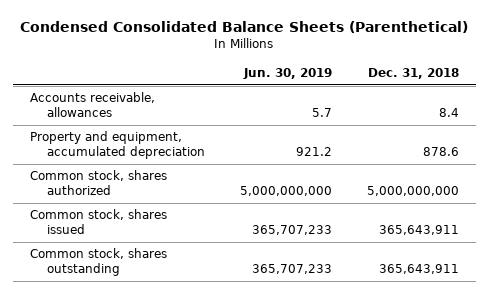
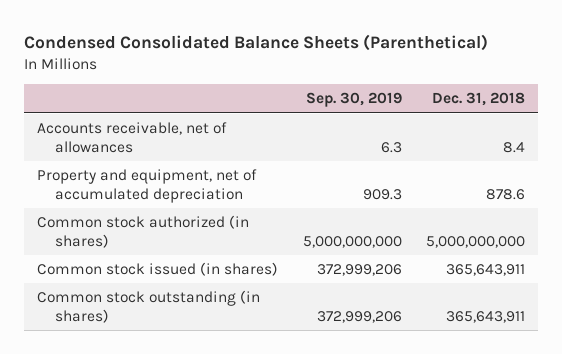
[242,68,332,80] Jun. 30, 2019 -> none
none -> [305,92,402,108] Sep. 30, 2019
[30,92,156,118] Accounts receivable, allowances -> [36,122,227,153] Accounts receivable, net of allowances
[30,131,205,160] Property and equipment, accumulated depreciation -> [36,169,257,203] Property and equipment, net of accumulated depreciation
[30,170,168,196] Common stock, shares authorized -> [36,215,249,248] Common stock authorized (in shares)
[30,209,168,235] Common stock, shares issued -> [36,262,278,277] Common stock issued (in shares)
[30,248,168,277] Common stock, shares outstanding -> [36,290,260,323] Common stock outstanding (in shares)

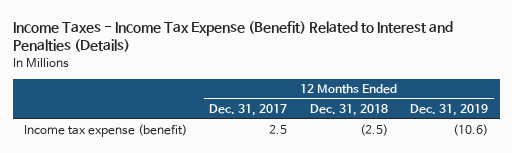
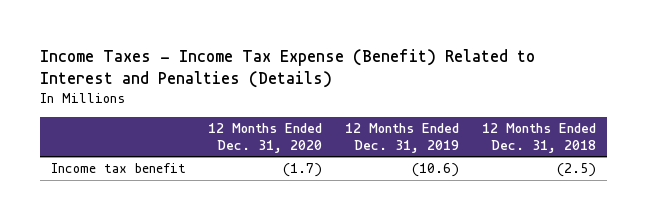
[209,104,288,117] Dec. 31, 2017 -> none
none -> [208,123,323,153] 12 Months Ended Dec. 31, 2020
[23,124,187,138] Income tax expense (benefit) -> [50,163,186,174] Income tax benefit

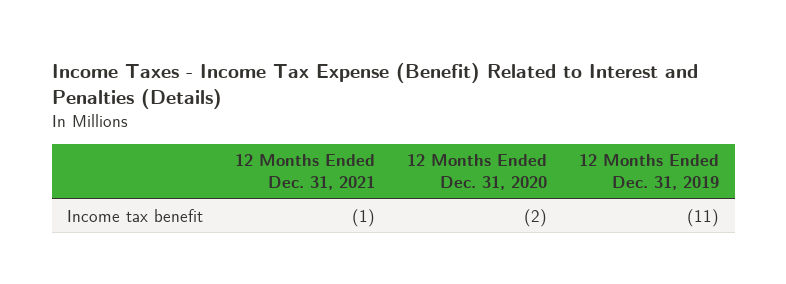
[481,123,596,153] 12 Months Ended Dec. 31, 2018 -> none
none -> [235,154,376,190] 12 Months Ended Dec. 31, 2021
[283,163,323,178] (1.7) -> [523,208,547,227] (2)
[412,163,460,178] (10.6) -> [686,208,719,227] (11)

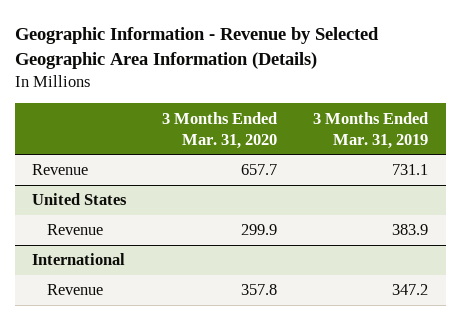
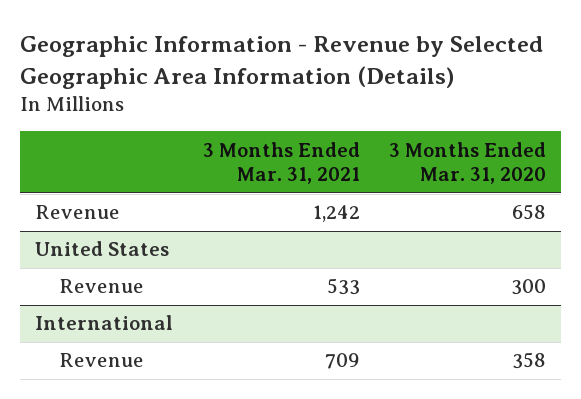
[313,111,429,149] 3 Months Ended Mar. 31, 2019 -> none
none -> [202,141,360,185] 3 Months Ended Mar. 31, 2021
[241,164,278,176] 657.7 -> [512,204,547,221] 658
[241,224,278,236] 299.9 -> [511,279,547,296] 300
[241,284,278,296] 357.8 -> [512,352,547,370] 358

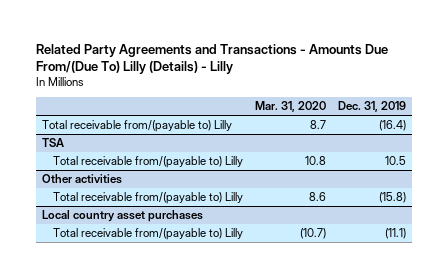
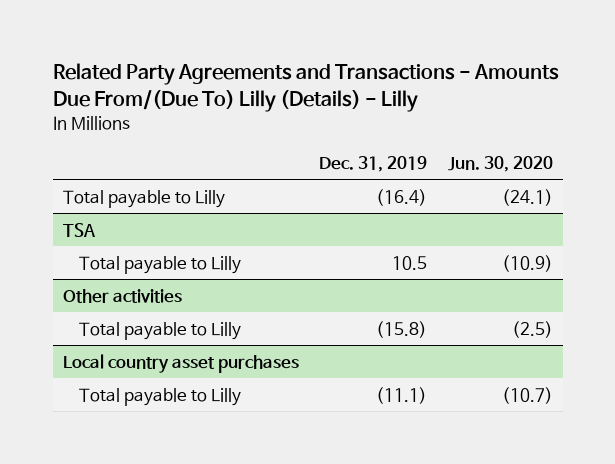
[255,101,327,113] Mar. 31, 2020 -> none
none -> [447,155,553,172] Jun. 30, 2020
[42,120,233,133] Total receivable from/(payable to) Lilly -> [62,189,225,208] Total payable to Lilly
[53,156,244,169] Total receivable from/(payable to) Lilly -> [78,255,241,274] Total payable to Lilly
[53,192,244,205] Total receivable from/(payable to) Lilly -> [78,321,241,340] Total payable to Lilly
[53,228,244,241] Total receivable from/(payable to) Lilly -> [78,387,241,406] Total payable to Lilly

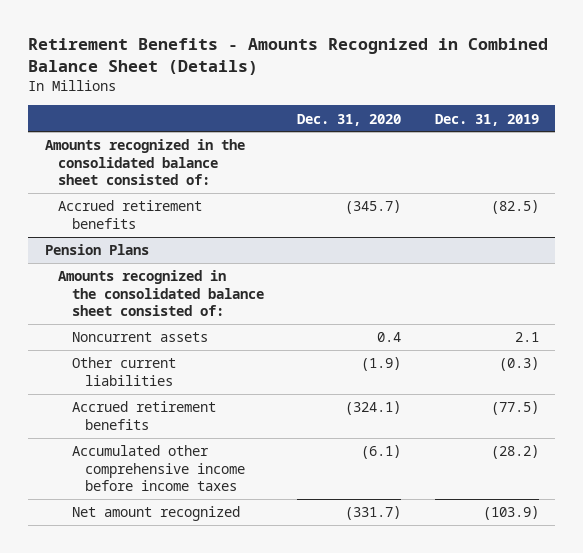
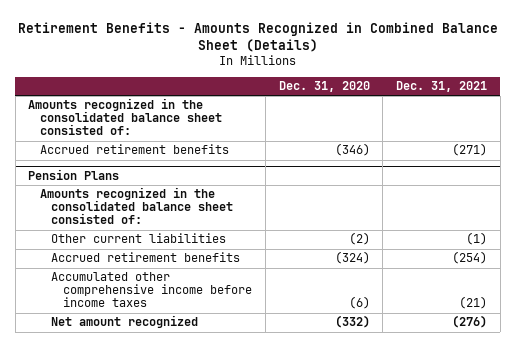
[434,113,539,126] Dec. 31, 2019 -> none
none -> [396,80,488,92] Dec. 31, 2021
[345,200,402,215] (345.7) -> [334,143,370,157] (346)
[71,332,208,343] Noncurrent assets -> none
[361,357,402,372] (1.9) -> [348,232,370,246] (2)
[345,401,402,416] (324.1) -> [334,251,370,265] (324)
[361,445,402,460] (6.1) -> [348,296,370,310] (6)
[345,506,402,521] (331.7) -> [334,315,370,329] (332)

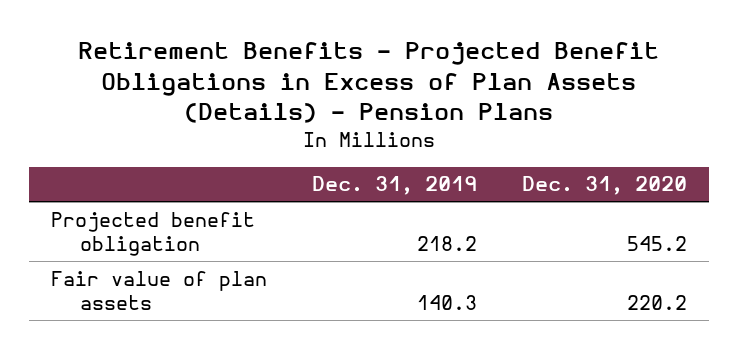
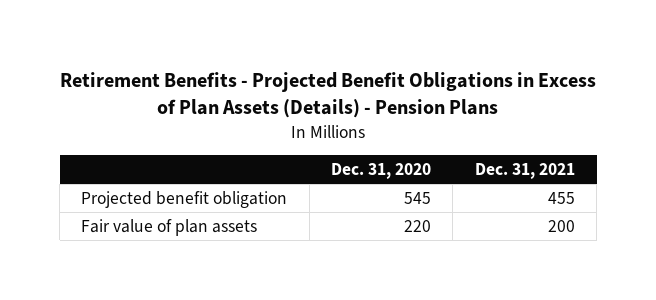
[312,176,478,196] Dec. 31, 2019 -> none
none -> [474,163,575,180] Dec. 31, 2021
[626,235,687,251] 545.2 -> [404,191,432,204] 545
[626,294,687,310] 220.2 -> [404,219,432,232] 220

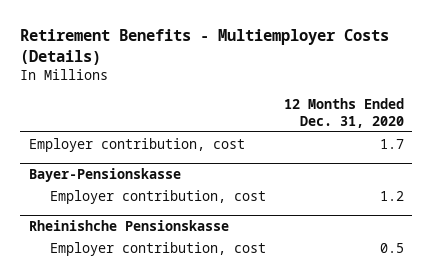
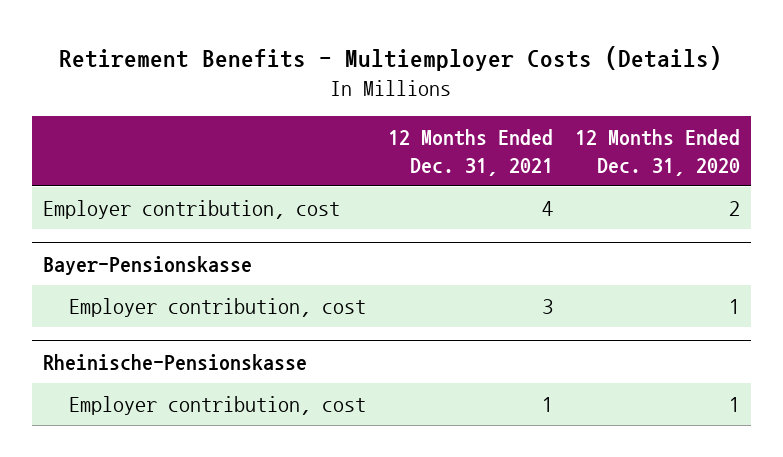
none -> [388,129,554,177] 12 Months Ended Dec. 31, 2021
[379,138,404,149] 1.7 -> [728,200,740,216] 2
[379,190,404,201] 1.2 -> [728,298,740,314] 1
[28,220,229,232] Rheinishche Pensionskasse -> [42,353,307,371] Rheinische-Pensionskasse
[379,242,404,253] 0.5 -> [728,396,740,412] 1

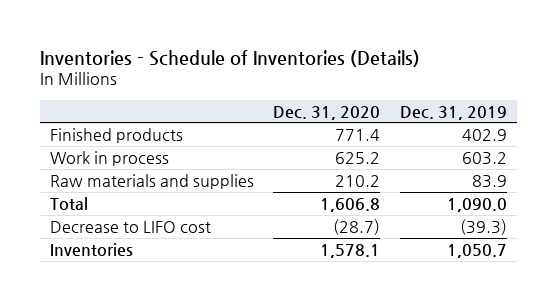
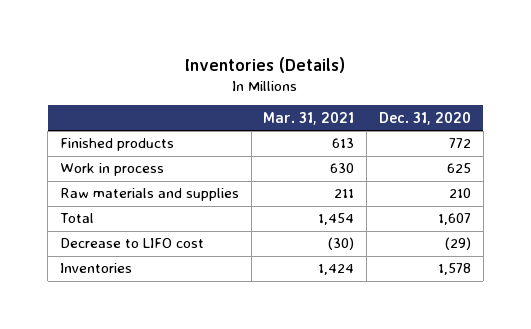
[39,49,420,67] Inventories - Schedule of Inventories (Details) -> [185,56,346,73] Inventories (Details)
[400,105,508,120] Dec. 31, 2019 -> none
none -> [263,111,355,125] Mar. 31, 2021
[335,128,381,141] 771.4 -> [448,138,471,149] 772
[335,151,381,164] 625.2 -> [446,163,471,174] 625
[335,174,381,187] 210.2 -> [448,188,471,199] 210
[320,197,381,212] 1,606.8 -> [437,213,471,226] 1,607
[333,218,381,235] (28.7) -> [444,237,471,251] (29)
[320,243,381,258] 1,578.1 -> [437,263,471,276] 1,578

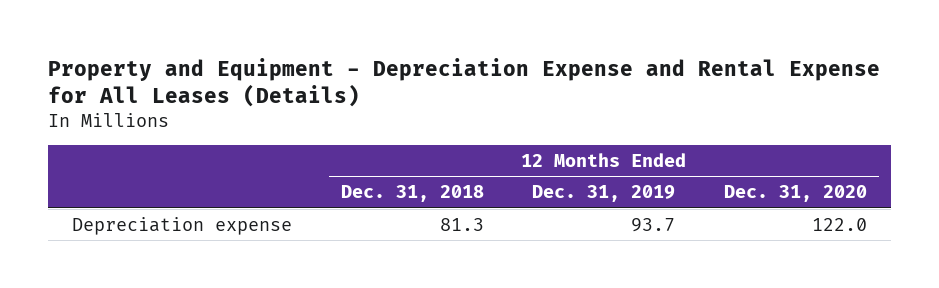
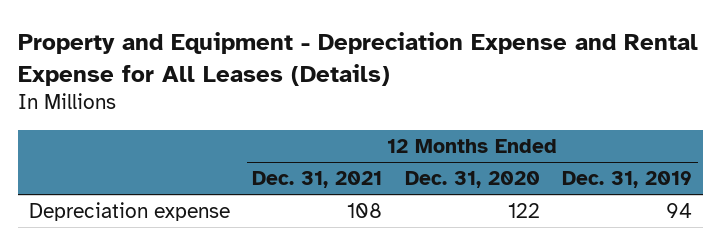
[340,185,484,203] Dec. 31, 2018 -> none
none -> [252,171,383,189] Dec. 31, 2021
[631,217,676,232] 93.7 -> [666,203,693,219] 94
[811,217,867,231] 122.0 -> [507,203,540,219] 122

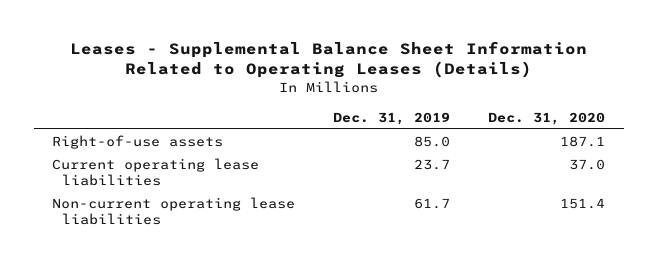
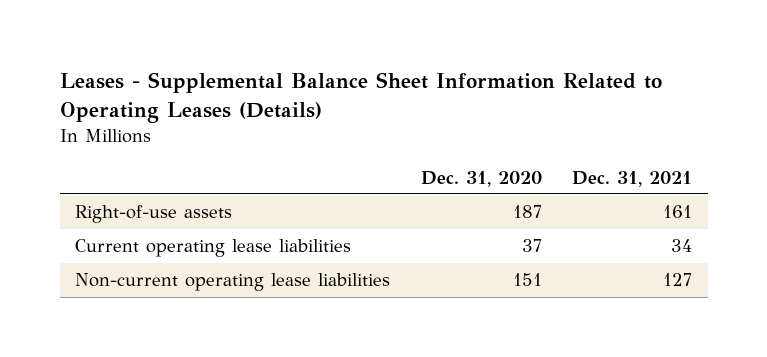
[333,111,451,125] Dec. 31, 2019 -> none
none -> [572,170,693,187] Dec. 31, 2021
[560,136,606,148] 187.1 -> [512,205,542,219] 187
[569,159,606,171] 37.0 -> [521,239,542,253] 37
[560,198,606,210] 151.4 -> [512,273,542,287] 151

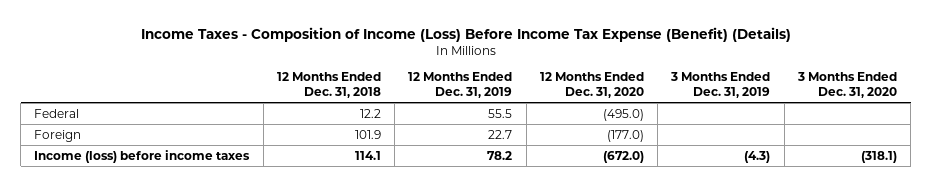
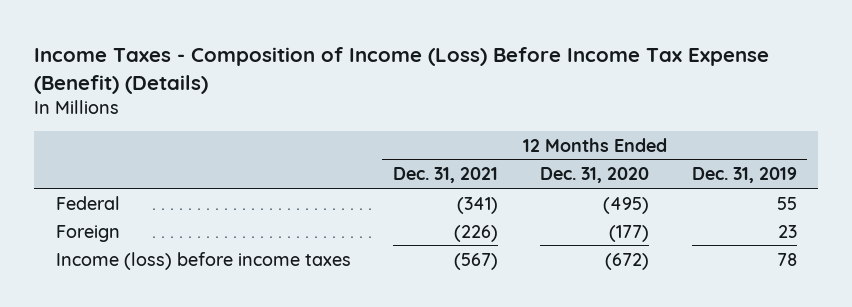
[276,72,381,98] 12 Months Ended Dec. 31, 2018 -> none
[670,72,771,98] 3 Months Ended Dec. 31, 2019 -> none
[796,72,897,98] 3 Months Ended Dec. 31, 2020 -> none
none -> [393,167,499,184] Dec. 31, 2021
[488,108,513,118] 55.5 -> [776,196,797,210] 55
[602,108,644,121] (495.0) -> [603,196,650,214] (495)
[488,129,513,139] 22.7 -> [777,224,797,238] 23
[606,129,644,142] (177.0) -> [609,224,650,242] (177)
[487,150,513,160] 78.2 -> [776,252,797,266] 78
[602,150,644,163] (672.0) -> [605,252,650,270] (672)

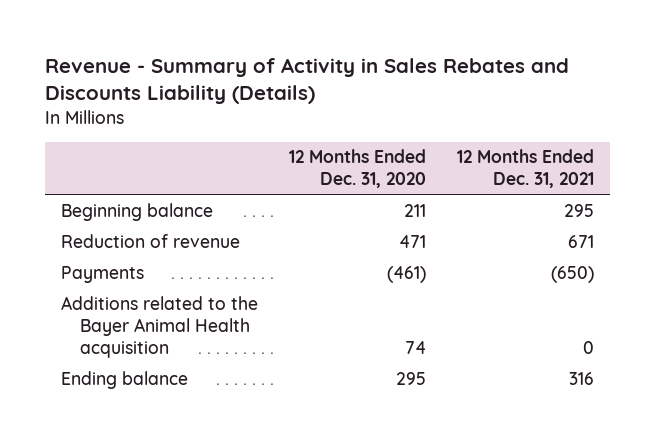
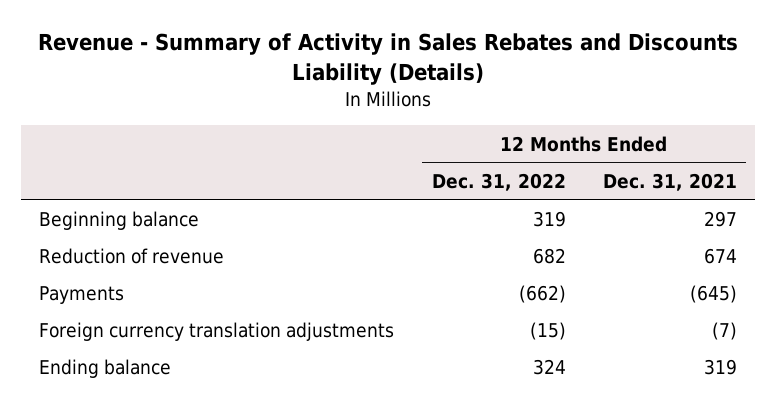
[289,149,427,189] 12 Months Ended Dec. 31, 2020 -> none
none -> [431,172,566,191] Dec. 31, 2022
[60,295,258,359] Additions related to the Bayer Animal Health acquisition -> none
[564,203,595,217] 295 -> [703,210,737,227] 297
[568,234,595,248] 671 -> [703,247,737,264] 674
[551,265,595,283] (650) -> [689,284,737,303] (645)
none -> [39,321,395,341] Foreign currency translation adjustments
[569,371,595,385] 316 -> [703,358,737,375] 319

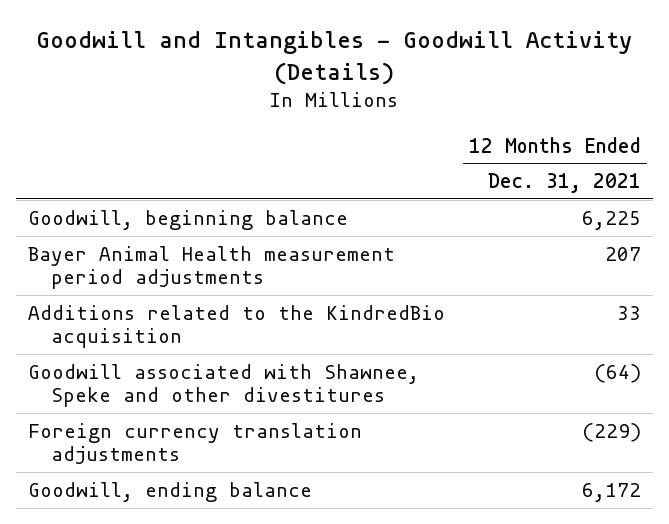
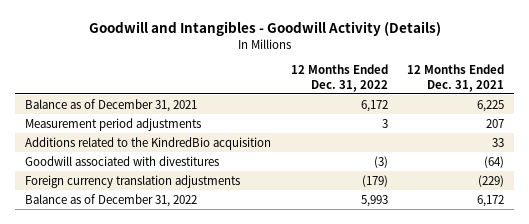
none -> [290,64,388,92] 12 Months Ended Dec. 31, 2022
[28,209,349,230] Goodwill, beginning balance -> [24,98,197,112] Balance as of December 31, 2021
[28,245,396,290] Bayer Animal Health measurement period adjustments -> [24,117,201,131] Measurement period adjustments
[28,363,420,408] Goodwill associated with Shawnee, Speke and other divestitures -> [24,155,219,166] Goodwill associated with divestitures
[28,481,313,502] Goodwill, ending balance -> [24,193,197,207] Balance as of December 31, 2022

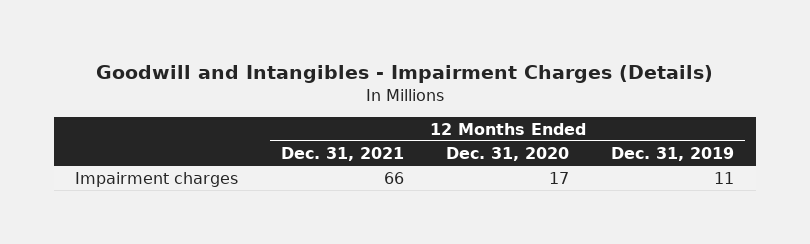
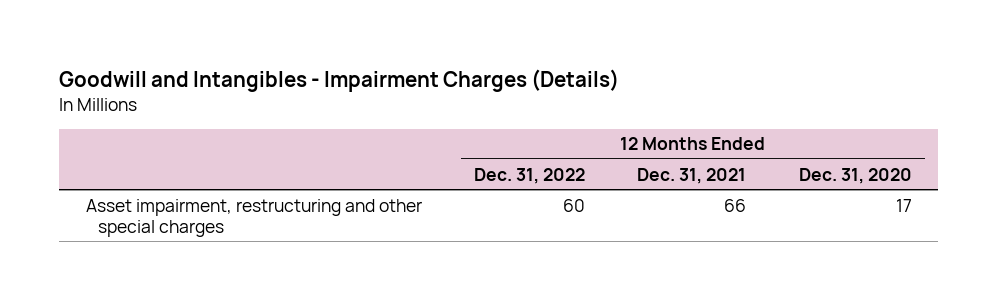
[611,146,735,161] Dec. 31, 2019 -> none
none -> [474,167,586,184] Dec. 31, 2022
[75,171,239,187] Impairment charges -> [85,198,422,237] Asset impairment, restructuring and other special charges

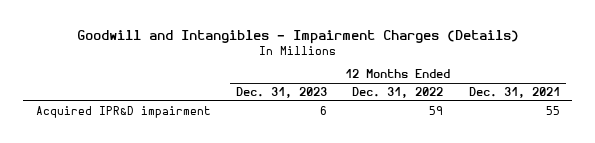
[798,167,912,184] Dec. 31, 2020 -> none
none -> [236,87,328,99] Dec. 31, 2023
[85,198,422,237] Asset impairment, restructuring and other special charges -> none
none -> [35,105,211,118] Acquired IPR&D impairment

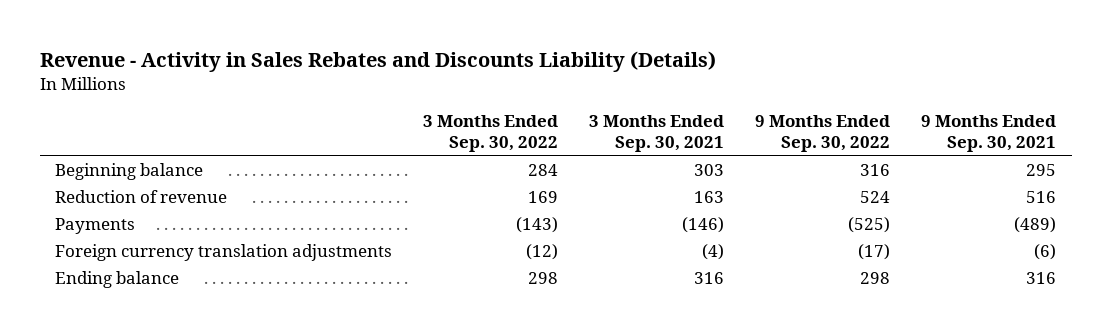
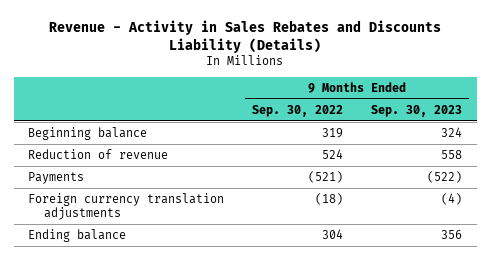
[423,114,559,152] 3 Months Ended Sep. 30, 2022 -> none
[589,114,725,152] 3 Months Ended Sep. 30, 2021 -> none
[921,114,1057,152] 9 Months Ended Sep. 30, 2021 -> none
none -> [371,104,463,117] Sep. 30, 2023
[860,163,891,176] 316 -> [322,128,344,139] 319
[848,216,891,233] (525) -> [308,171,344,184] (521)
[858,243,891,260] (17) -> [315,193,344,206] (18)
[860,271,891,284] 298 -> [322,229,344,240] 304

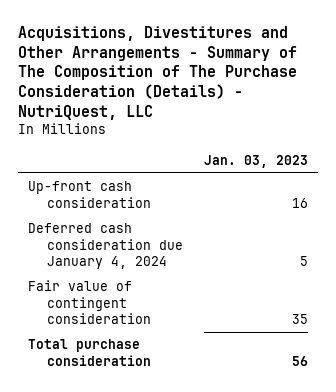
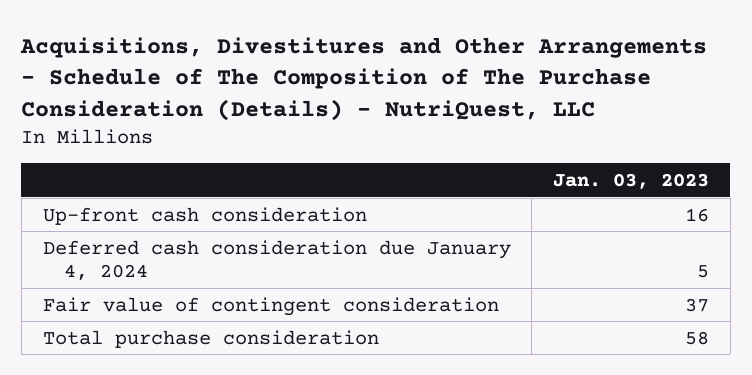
[17,25,297,121] Acquisitions, Divestitures and Other Arrangements - Summary of The Composition of The Purchase Consideration (Details) - NutriQuest, LLC -> [20,36,708,121] Acquisitions, Divestitures and Other Arrangements - Schedule of The Composition of The Purchase Consideration (Details) - NutriQuest, LLC
[291,313,308,324] 35 -> [684,297,709,312] 37
[291,355,308,366] 56 -> [684,330,709,345] 58

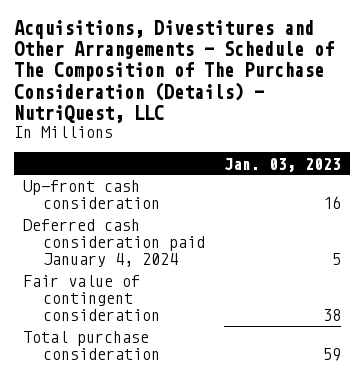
[42,239,511,281] Deferred cash consideration due January 4, 2024 -> [23,219,205,268] Deferred cash consideration paid January 4, 2024
[684,297,709,312] 37 -> [322,309,341,322] 38
[684,330,709,345] 58 -> [322,348,341,362] 59

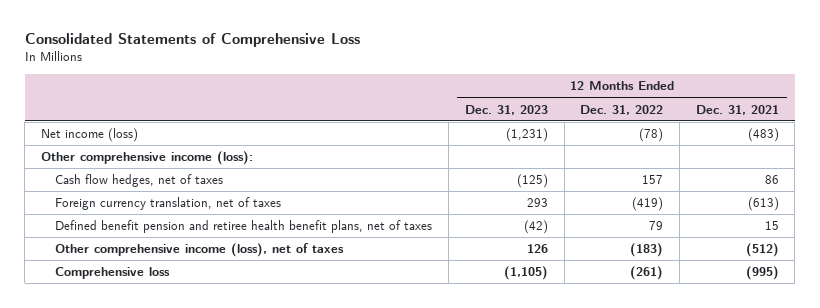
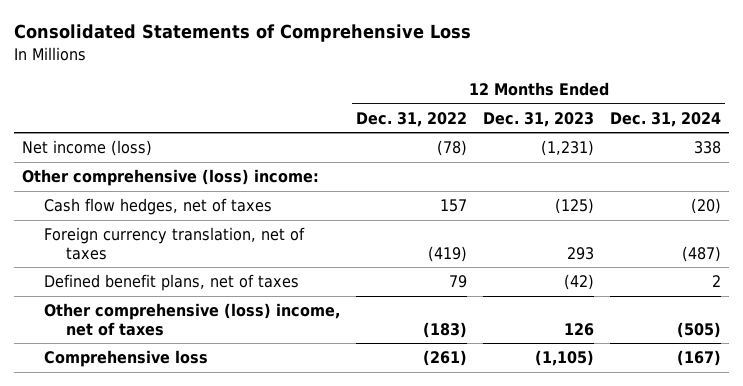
[695,104,779,115] Dec. 31, 2021 -> none
none -> [610,111,722,127] Dec. 31, 2024
[40,151,253,166] Other comprehensive income (loss): -> [22,168,320,186] Other comprehensive (loss) income:
[55,220,433,234] Defined benefit pension and retiree health benefit plans, net of taxes -> [43,273,299,291] Defined benefit plans, net of taxes
[55,243,345,258] Other comprehensive income (loss), net of taxes -> [43,302,340,336] Other comprehensive (loss) income, net of taxes

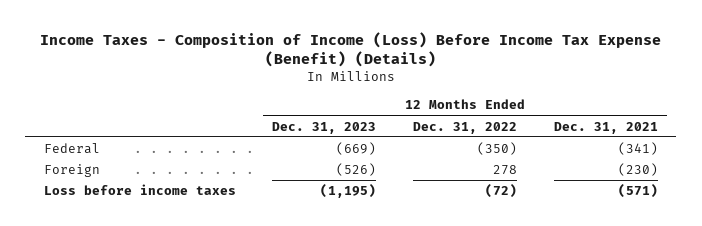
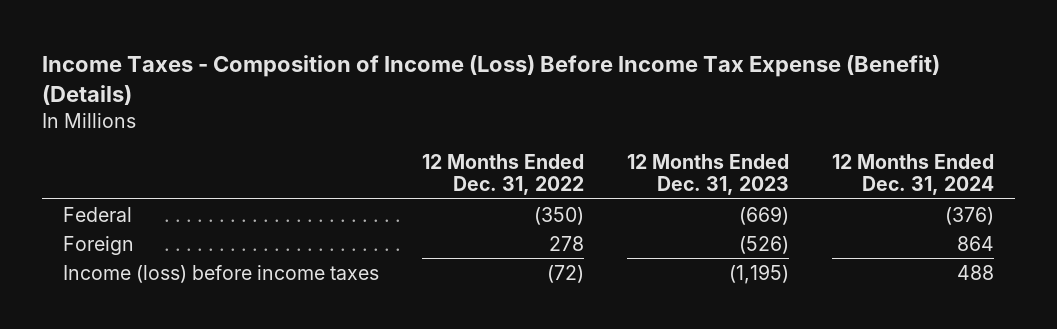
[553,121,658,134] Dec. 31, 2021 -> none
none -> [831,153,994,196] 12 Months Ended Dec. 31, 2024
[43,184,236,196] Loss before income taxes -> [63,264,380,283] Income (loss) before income taxes

